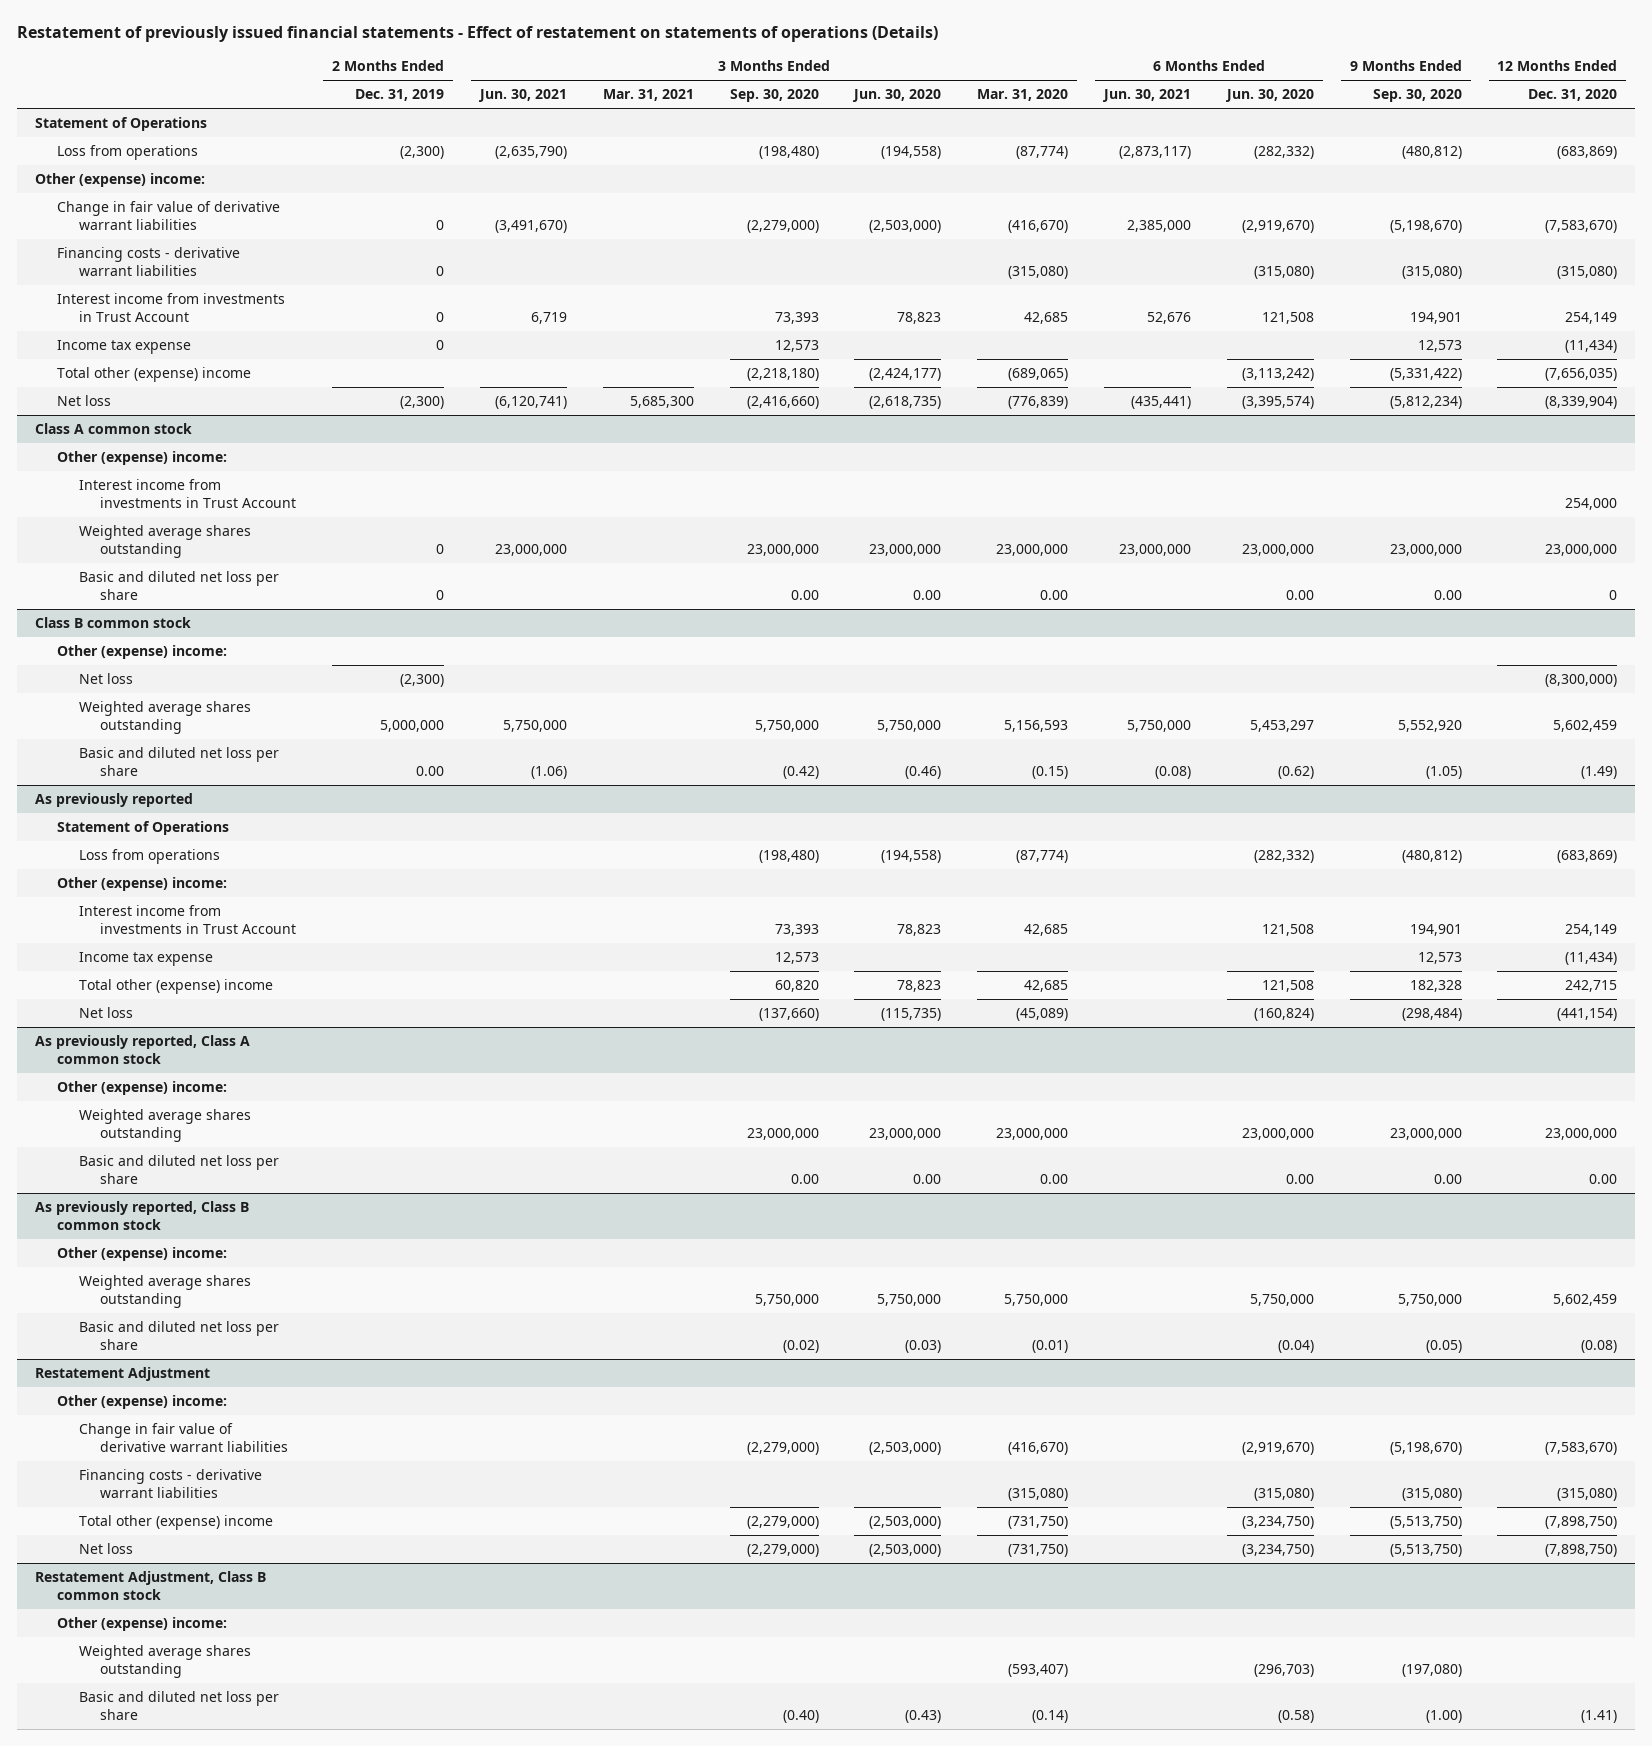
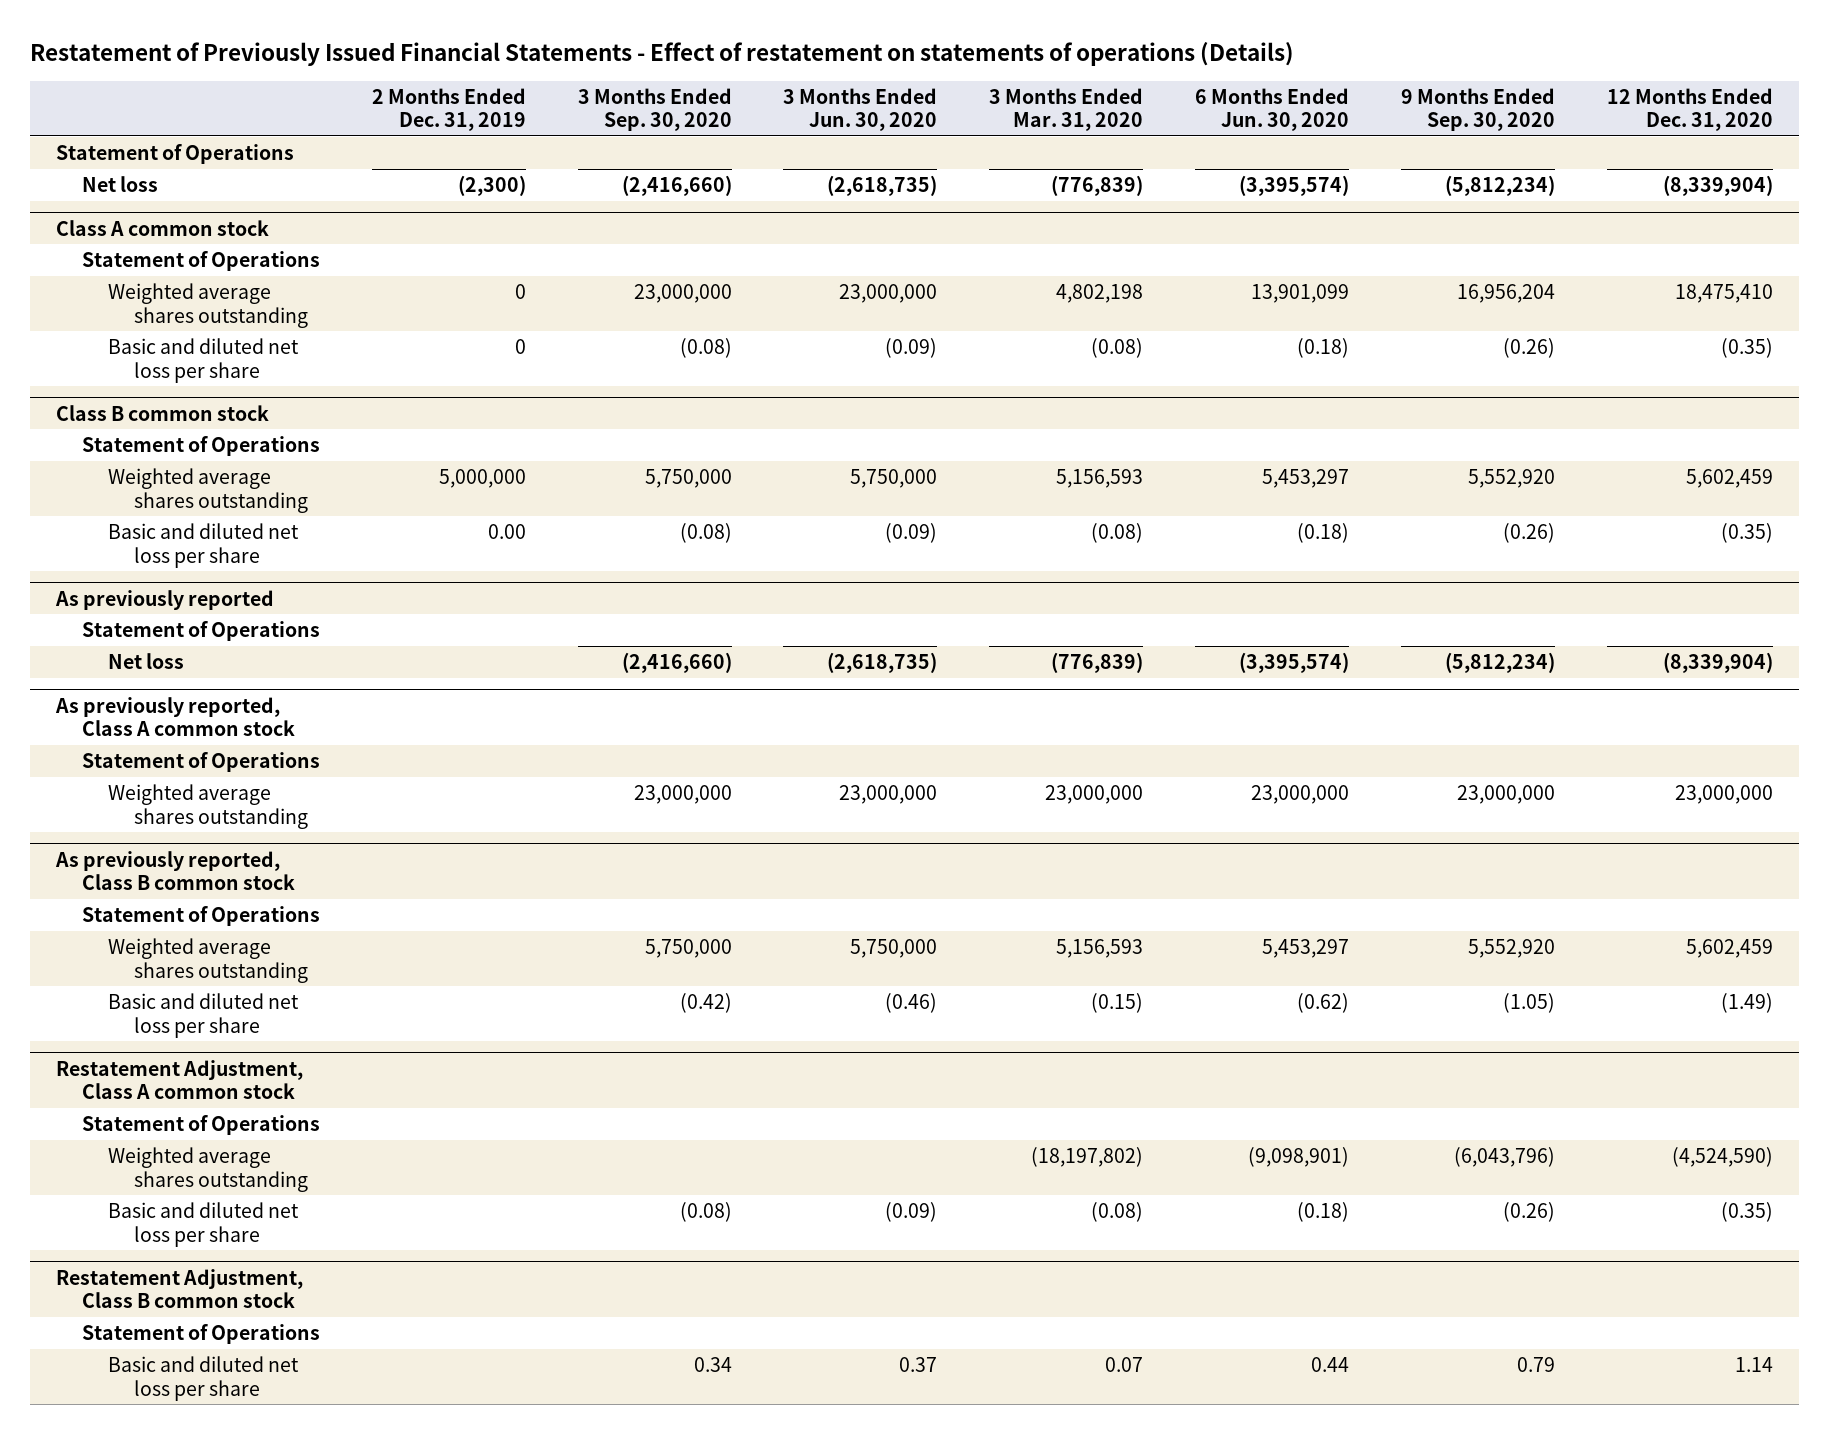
[16,26,938,43] Restatement of previously issued financial statements - Effect of restatement on statements of operations (Details) -> [30,41,1295,66] Restatement of Previously Issued Financial Statements - Effect of restatement on statements of operations (Details)
[478,89,568,103] Jun. 30, 2021 -> none
[602,89,694,102] Mar. 31, 2021 -> none
[1102,89,1192,103] Jun. 30, 2021 -> none
[56,145,198,161] Loss from operations -> none
[34,173,205,188] Other (expense) income: -> none
[56,201,280,230] Change in fair value of derivative warrant liabilities -> none
[56,247,240,276] Financing costs - derivative warrant liabilities -> none
[56,293,285,322] Interest income from investments in Trust Account -> none
[56,340,191,355] Income tax expense -> none
[56,367,251,383] Total other (expense) income -> none
[56,451,227,466] Other (expense) income: -> none
[78,479,297,508] Interest income from investments in Trust Account -> none
none -> [82,250,321,271] Statement of Operations
[996,543,1069,556] 23,000,000 -> [1056,283,1144,303] 4,802,198
[1241,543,1314,556] 23,000,000 -> [1251,283,1350,303] 13,901,099
[1389,543,1462,556] 23,000,000 -> [1456,283,1555,303] 16,956,204
[1545,543,1618,556] 23,000,000 -> [1674,283,1773,303] 18,475,410
[790,589,819,600] 0.00 -> [679,337,732,358] (0.08)
[913,589,942,600] 0.00 -> [885,337,938,358] (0.09)
[1040,589,1069,600] 0.00 -> [1091,337,1144,358] (0.08)
[1285,589,1314,600] 0.00 -> [1297,337,1350,358] (0.18)
[1433,589,1462,600] 0.00 -> [1502,337,1555,358] (0.26)
[1609,589,1618,600] 0 -> [1720,337,1773,358] (0.35)
[56,645,227,660] Other (expense) income: -> none
[78,673,133,685] Net loss -> none
none -> [82,435,321,456] Statement of Operations
[782,765,819,779] (0.42) -> [679,522,732,543] (0.08)
[905,765,942,779] (0.46) -> [885,522,938,543] (0.09)
[1032,765,1069,779] (0.15) -> [1091,522,1144,543] (0.08)
[1277,765,1314,779] (0.62) -> [1297,522,1350,543] (0.18)
[1425,765,1462,779] (1.05) -> [1502,522,1555,543] (0.26)
[1581,765,1618,779] (1.49) -> [1720,522,1773,543] (0.35)
[78,849,220,865] Loss from operations -> none
[56,877,227,892] Other (expense) income: -> none
[78,905,297,934] Interest income from investments in Trust Account -> none
[78,952,213,967] Income tax expense -> none
[78,979,273,995] Total other (expense) income -> none
[758,1008,819,1022] (137,660) -> [621,651,732,673] (2,416,660)
[881,1008,942,1022] (115,735) -> [827,651,938,673] (2,618,735)
[1016,1008,1069,1022] (45,089) -> [1051,651,1144,673] (776,839)
[1253,1008,1314,1022] (160,824) -> [1239,651,1350,673] (3,395,574)
[1401,1008,1462,1022] (298,484) -> [1444,651,1555,673] (5,812,234)
[1557,1008,1618,1022] (441,154) -> [1662,651,1773,673] (8,339,904)
[56,1081,227,1096] Other (expense) income: -> none
none -> [82,751,321,772] Statement of Operations
[78,1155,279,1184] Basic and diluted net loss per share -> none
[56,1247,227,1262] Other (expense) income: -> none
[34,1367,210,1382] Restatement Adjustment -> none
[56,1395,227,1410] Other (expense) income: -> none
[78,1423,289,1452] Change in fair value of derivative warrant liabilities -> none
[78,1469,262,1498] Financing costs - derivative warrant liabilities -> none
[78,1515,273,1531] Total other (expense) income -> none
[78,1543,133,1555] Net loss -> none
none -> [82,905,321,926] Statement of Operations
[1004,1293,1069,1306] 5,750,000 -> [1056,938,1144,958] 5,156,593
[1249,1293,1314,1306] 5,750,000 -> [1262,938,1350,958] 5,453,297
[1397,1293,1462,1306] 5,750,000 -> [1467,938,1555,958] 5,552,920
[782,1339,819,1353] (0.02) -> [679,992,732,1013] (0.42)
[905,1339,942,1353] (0.03) -> [885,992,938,1013] (0.46)
[1032,1339,1069,1353] (0.01) -> [1091,992,1144,1013] (0.15)
[1277,1339,1314,1353] (0.04) -> [1297,992,1350,1013] (0.62)
[1425,1339,1462,1353] (0.05) -> [1502,992,1555,1013] (1.05)
[1581,1339,1618,1353] (0.08) -> [1720,992,1773,1013] (1.49)
none -> [56,1059,304,1100] Restatement Adjustment, Class A common stock
none -> [82,1114,321,1135] Statement of Operations
none -> [107,1146,308,1192] Weighted average shares outstanding
none -> [107,1201,299,1247] Basic and diluted net loss per share
[56,1617,227,1632] Other (expense) income: -> none
[78,1645,251,1678] Weighted average shares outstanding -> none
none -> [82,1323,321,1344] Statement of Operations
[782,1709,819,1723] (0.40) -> [693,1356,732,1372] 0.34
[905,1709,942,1723] (0.43) -> [899,1356,938,1372] 0.37
[1032,1709,1069,1723] (0.14) -> [1105,1356,1144,1372] 0.07
[1277,1709,1314,1723] (0.58) -> [1311,1356,1350,1372] 0.44
[1425,1709,1462,1723] (1.00) -> [1516,1356,1555,1372] 0.79
[1581,1709,1618,1723] (1.41) -> [1734,1356,1773,1372] 1.14

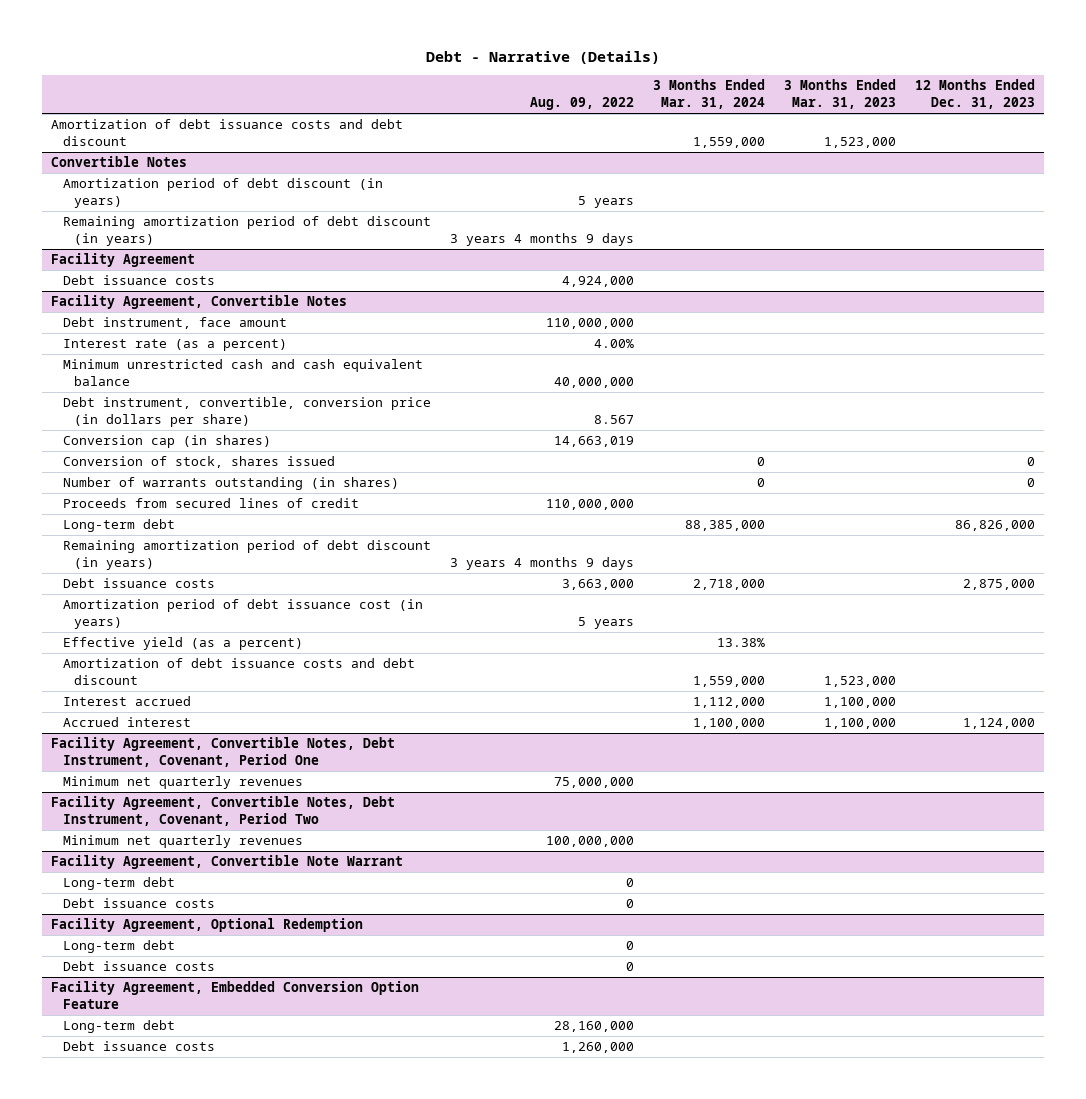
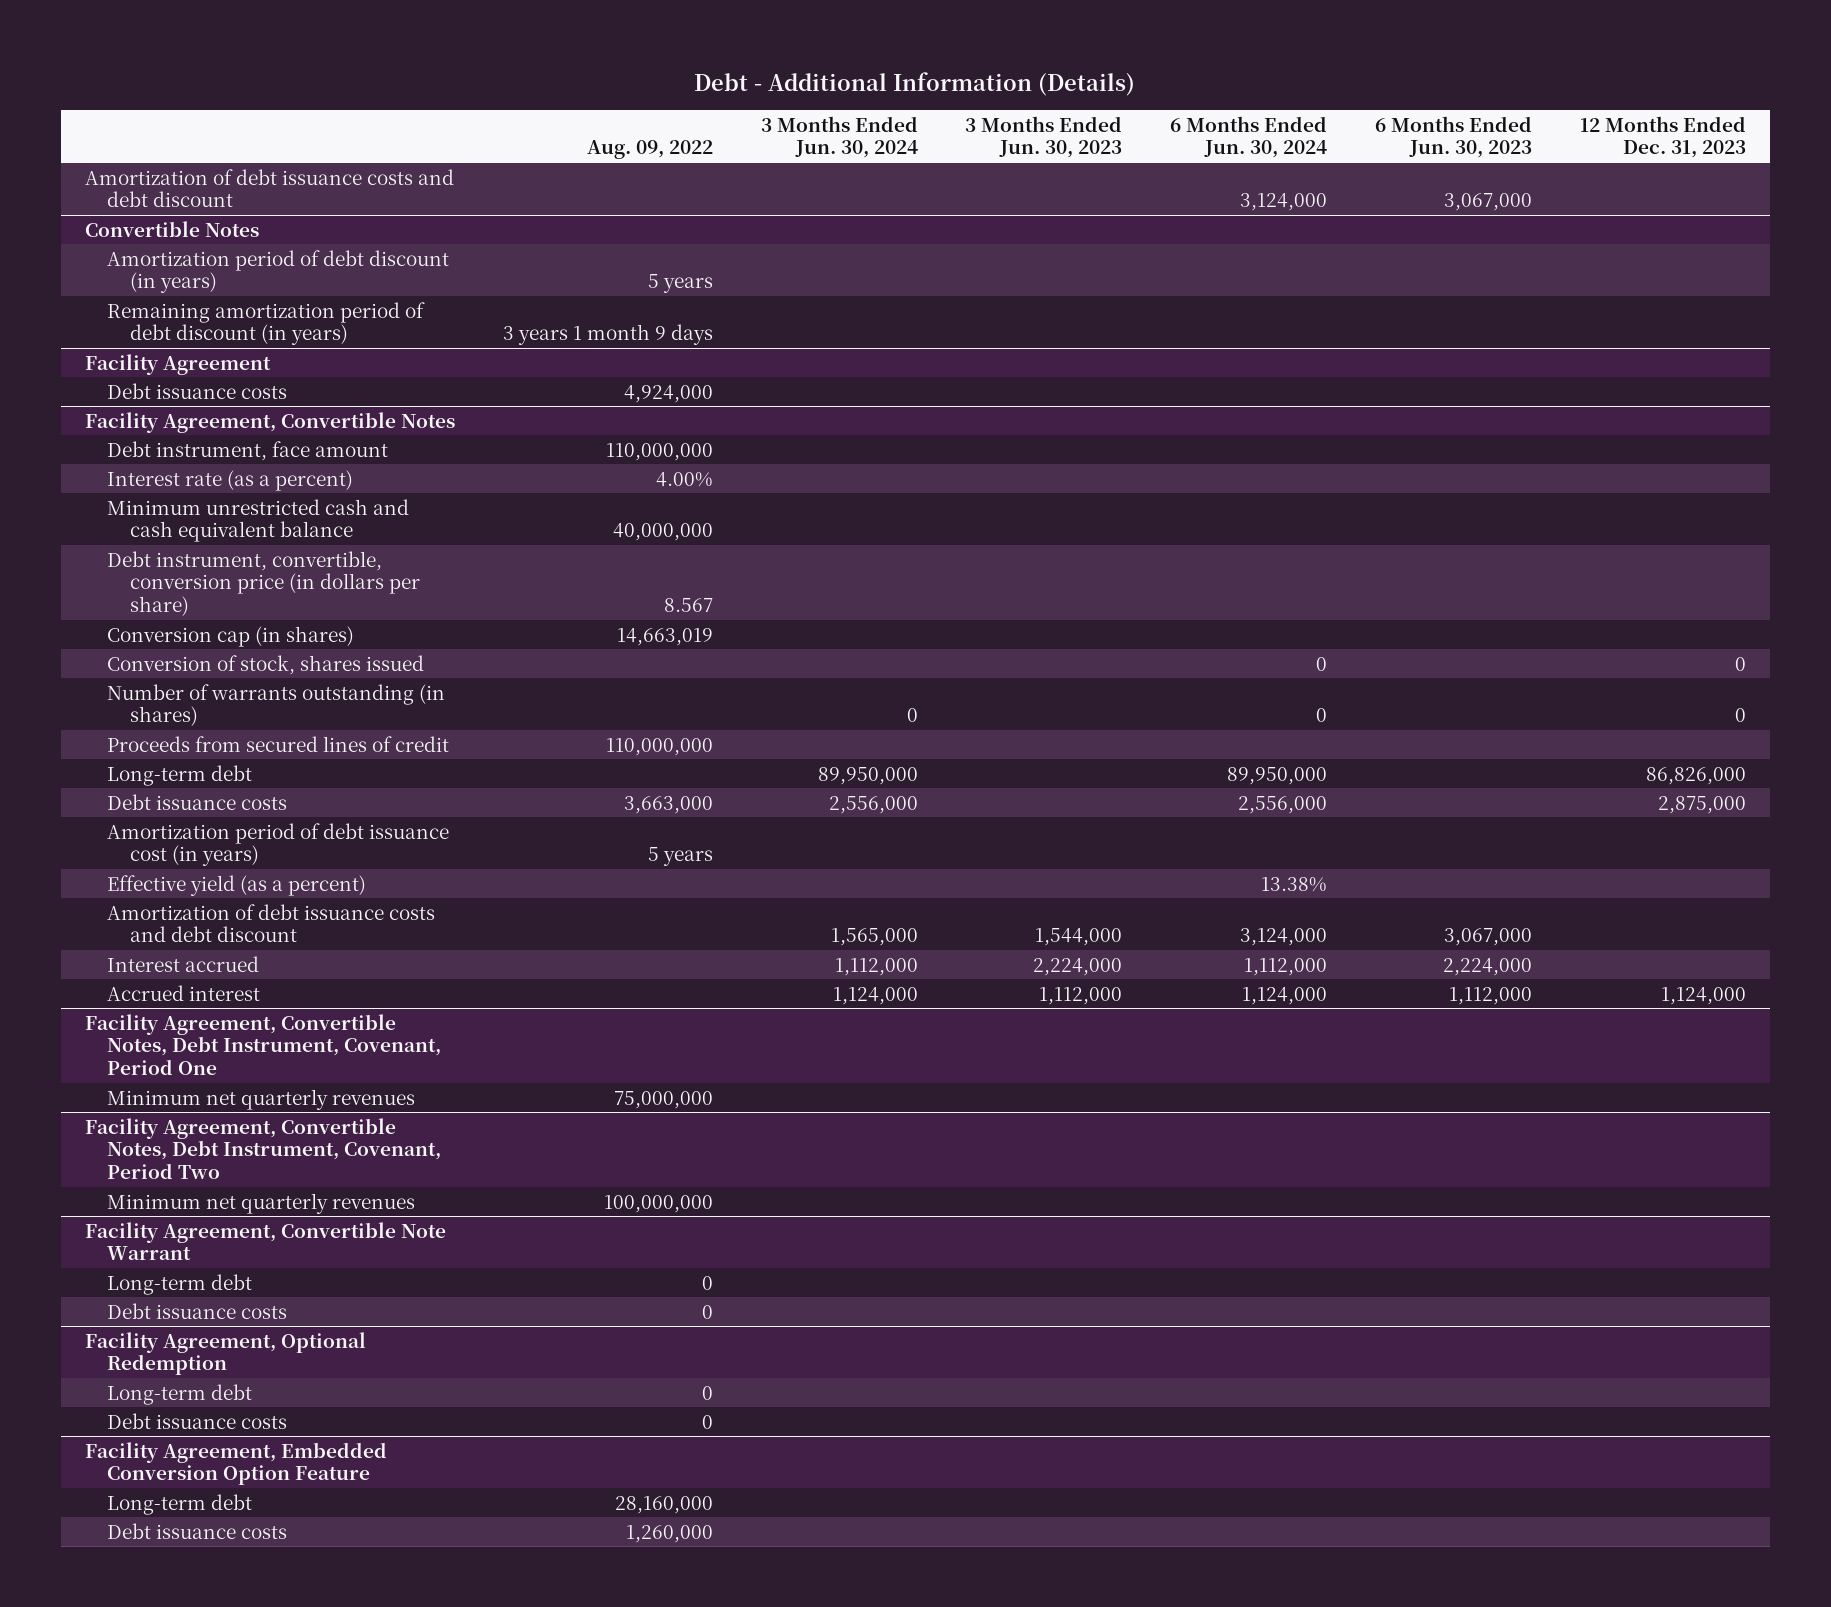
[425,50,660,64] Debt - Narrative (Details) -> [694,71,1136,96] Debt - Additional Information (Details)
[652,79,765,110] 3 Months Ended Mar. 31, 2024 -> none
[783,79,896,110] 3 Months Ended Mar. 31, 2023 -> none
none -> [760,115,918,159] 3 Months Ended Jun. 30, 2024
none -> [965,115,1123,159] 3 Months Ended Jun. 30, 2023
none -> [1170,115,1328,159] 6 Months Ended Jun. 30, 2024
none -> [1375,115,1533,159] 6 Months Ended Jun. 30, 2023
[449,233,634,247] 3 years 4 months 9 days -> [502,324,713,346] 3 years 1 month 9 days
[62,540,431,571] Remaining amortization period of debt discount (in years) -> none

